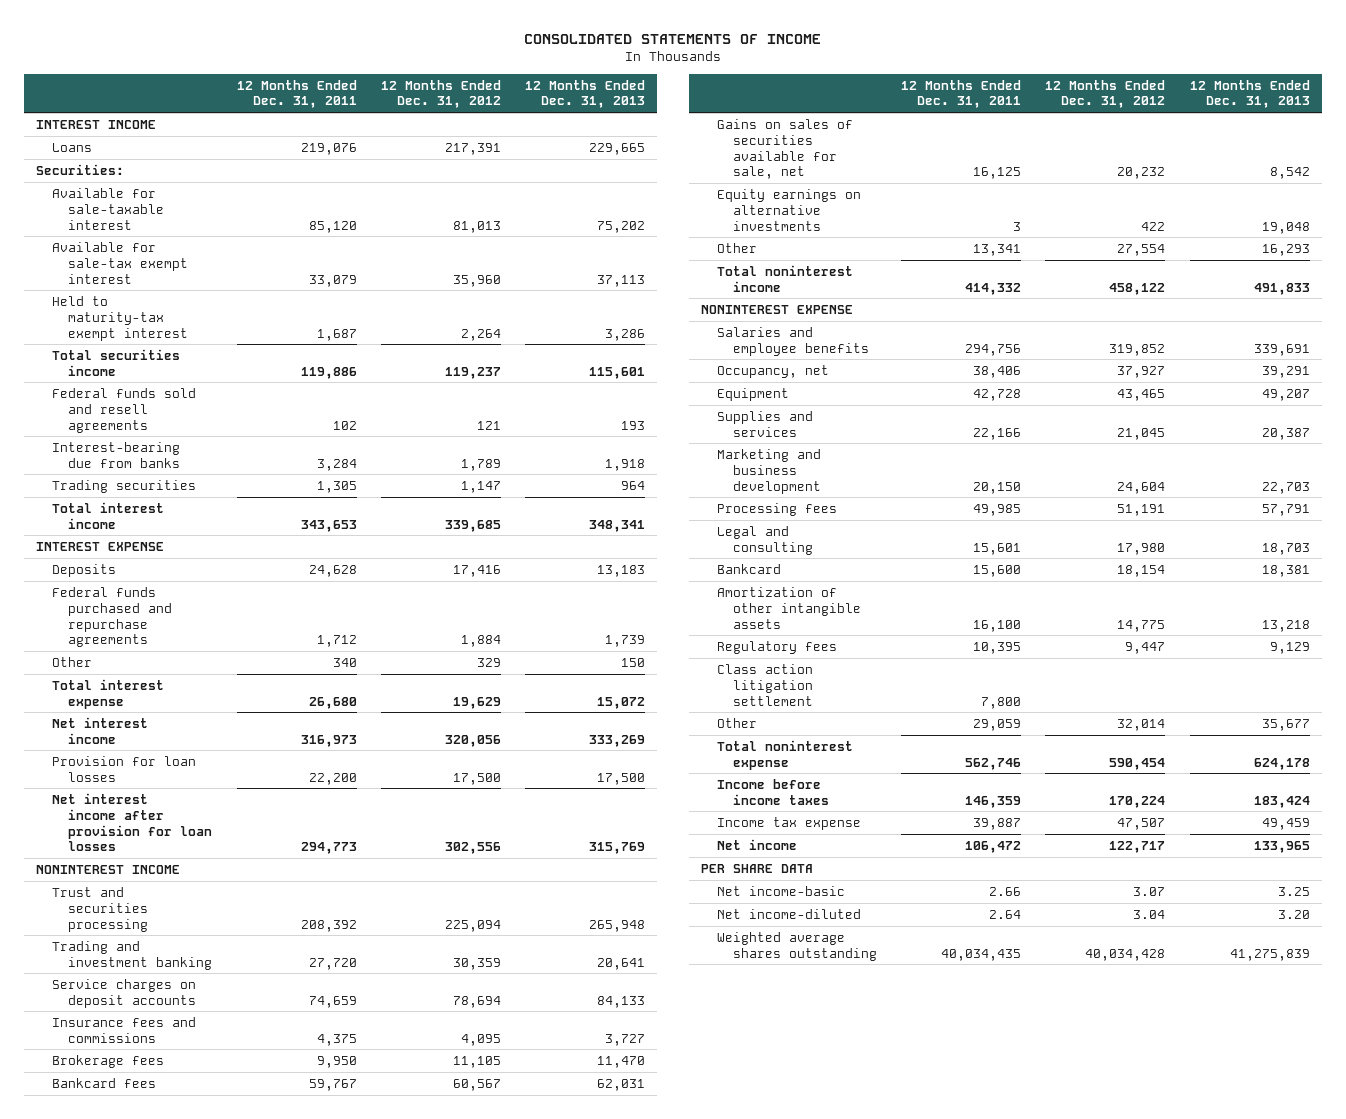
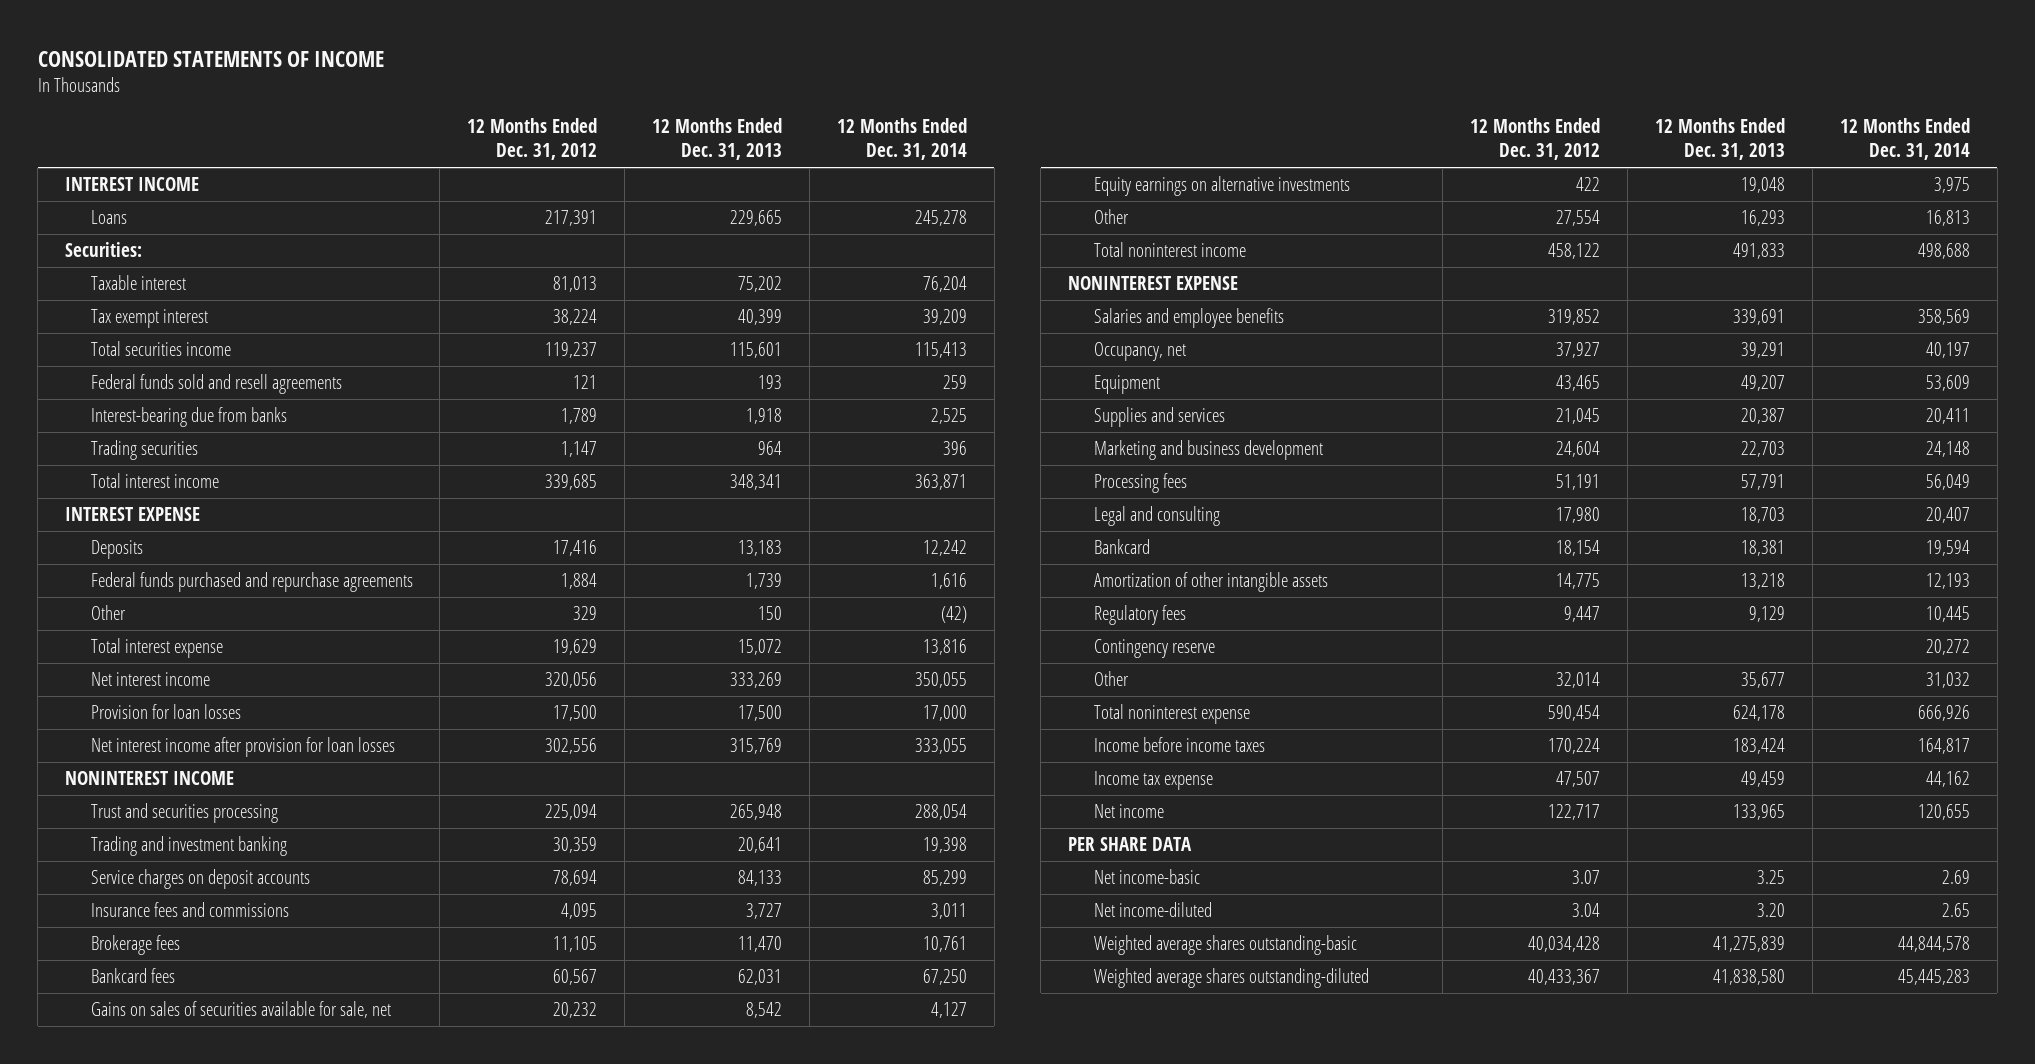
[236,79,357,109] 12 Months Ended Dec. 31, 2011 -> none
none -> [837,118,968,161] 12 Months Ended Dec. 31, 2014
[52,295,189,341] Held to maturity-tax exempt interest -> none
[52,187,165,230] Available for sale-taxable interest -> [90,275,186,291] Taxable interest
[52,241,189,284] Available for sale-tax exempt interest -> [90,309,208,329] Tax exempt interest
[452,274,501,287] 35,960 -> [553,309,598,326] 38,224
[596,274,645,287] 37,113 -> [738,309,783,326] 40,399
[717,663,814,706] Class action litigation settlement -> none
none -> [1093,639,1215,659] Contingency reserve
[717,931,878,961] Weighted average shares outstanding -> [1093,935,1357,956] Weighted average shares outstanding-basic
none -> [1093,968,1369,989] Weighted average shares outstanding-diluted

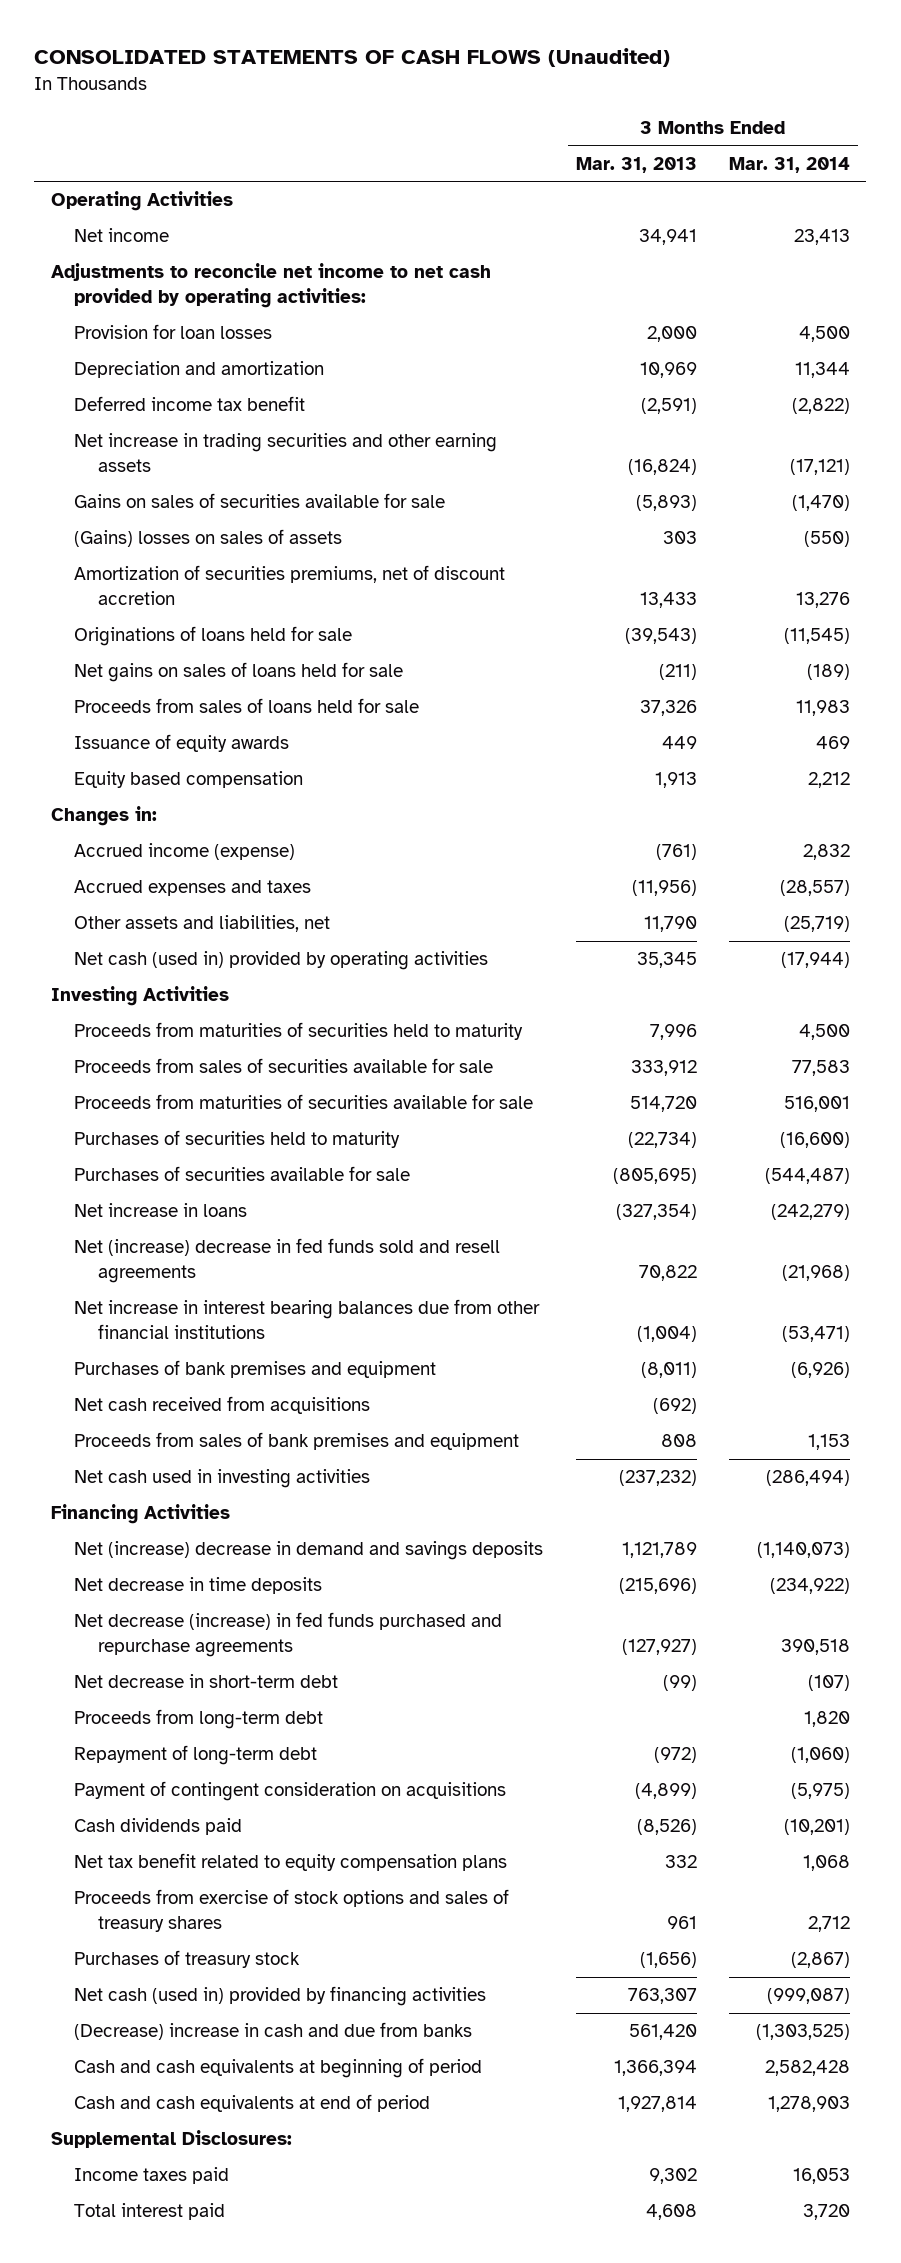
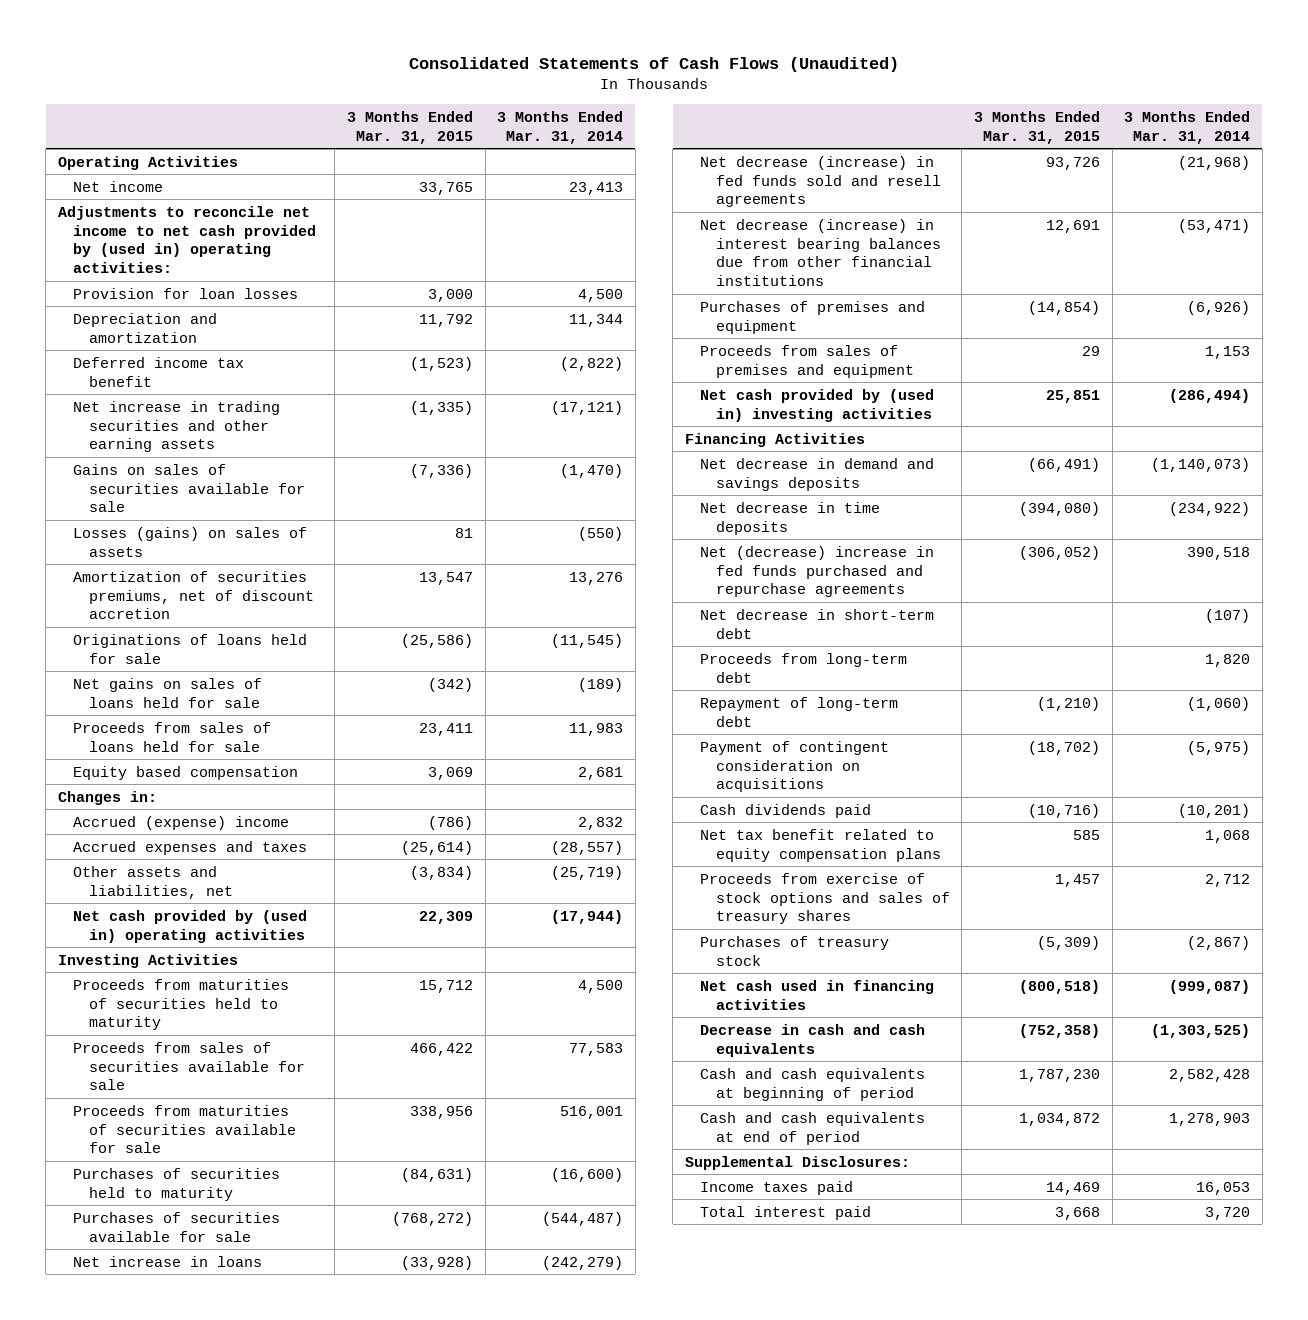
[34,48,671,68] CONSOLIDATED STATEMENTS OF CASH FLOWS (Unaudited) -> [409,56,900,72] Consolidated Statements of Cash Flows (Unaudited)
[575,156,697,173] Mar. 31, 2013 -> none
none -> [346,110,473,144] 3 Months Ended Mar. 31, 2015
[50,263,491,309] Adjustments to reconcile net income to net cash provided by operating activities: -> [57,205,317,274] Adjustments to reconcile net income to net cash provided by (used in) operating activities:
[74,529,343,548] (Gains) losses on sales of assets -> [73,526,308,557] Losses (gains) on sales of assets
[74,734,290,753] Issuance of equity awards -> none
[808,772,851,789] 2,212 -> [578,766,624,780] 2,681
[74,843,296,861] Accrued income (expense) -> [73,815,290,830] Accrued (expense) income
[74,951,489,971] Net cash (used in) provided by operating activities -> [73,909,308,943] Net cash provided by (used in) operating activities
[74,1396,371,1415] Net cash received from acquisitions -> none
[74,1238,501,1284] Net (increase) decrease in fed funds sold and resell agreements -> [700,155,941,208] Net decrease (increase) in fed funds sold and resell agreements
[74,1299,541,1340] Net increase in interest bearing balances due from other financial institutions -> [700,218,941,287] Net decrease (increase) in interest bearing balances due from other financial institutions
[74,1360,437,1379] Purchases of bank premises and equipment -> [700,300,926,334] Purchases of premises and equipment
[74,1432,520,1451] Proceeds from sales of bank premises and equipment -> [700,344,914,378] Proceeds from sales of premises and equipment
[74,1469,371,1489] Net cash used in investing activities -> [700,388,935,422] Net cash provided by (used in) investing activities
[74,1541,544,1561] Net (increase) decrease in demand and savings deposits -> [700,457,935,491] Net decrease in demand and savings deposits
[74,1612,503,1658] Net decrease (increase) in fed funds purchased and repurchase agreements -> [700,545,935,598] Net (decrease) increase in fed funds purchased and repurchase agreements
[74,1986,487,2007] Net cash (used in) provided by financing activities -> [700,979,935,1010] Net cash used in financing activities
[74,2022,473,2041] (Decrease) increase in cash and due from banks -> [700,1023,926,1057] Decrease in cash and cash equivalents

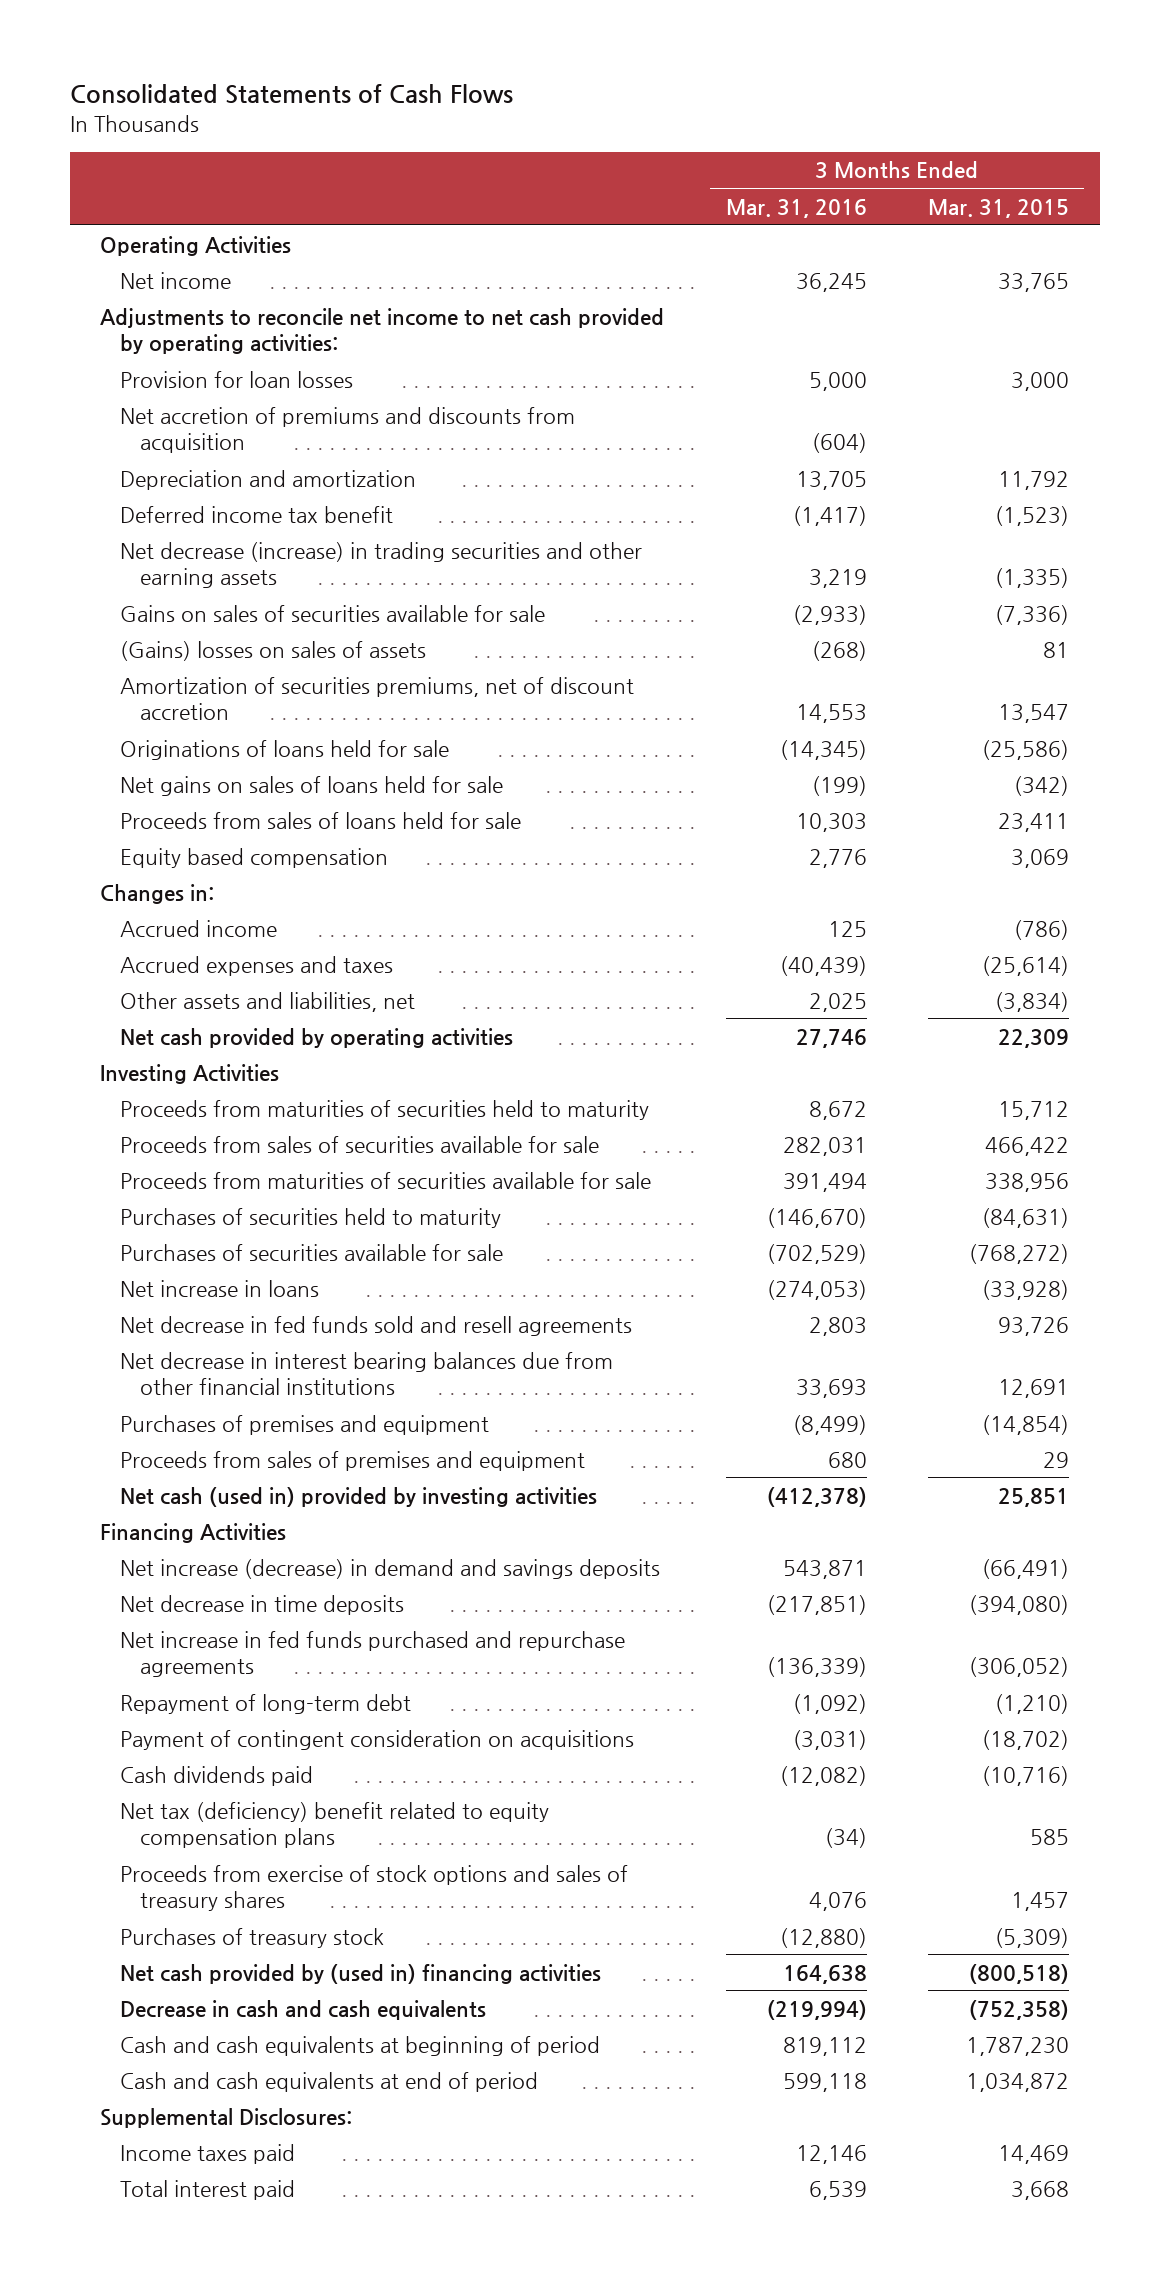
[409,56,900,72] Consolidated Statements of Cash Flows (Unaudited) -> [69,84,513,105] Consolidated Statements of Cash Flows
[497,110,624,144] 3 Months Ended Mar. 31, 2014 -> none
none -> [725,198,867,218] Mar. 31, 2016
[57,205,317,274] Adjustments to reconcile net income to net cash provided by (used in) operating activities: -> [100,307,665,355] Adjustments to reconcile net income to net cash provided by operating activities:
none -> [120,406,576,454] Net accretion of premiums and discounts from acquisition
[73,400,281,453] Net increase in trading securities and other earning assets -> [120,541,643,589] Net decrease (increase) in trading securities and other earning assets
[73,526,308,557] Losses (gains) on sales of assets -> [120,640,427,661] (Gains) losses on sales of assets
[73,815,290,830] Accrued (expense) income -> [120,919,278,937] Accrued income
[73,909,308,943] Net cash provided by (used in) operating activities -> [120,1027,514,1048] Net cash provided by operating activities
[700,155,941,208] Net decrease (increase) in fed funds sold and resell agreements -> [120,1315,633,1336] Net decrease in fed funds sold and resell agreements
[700,218,941,287] Net decrease (increase) in interest bearing balances due from other financial institutions -> [120,1351,614,1396] Net decrease in interest bearing balances due from other financial institutions
[700,388,935,422] Net cash provided by (used in) investing activities -> [120,1486,598,1507] Net cash (used in) provided by investing activities
[700,457,935,491] Net decrease in demand and savings deposits -> [120,1558,661,1579] Net increase (decrease) in demand and savings deposits
[700,608,935,639] Net decrease in short-term debt -> none
[700,652,908,683] Proceeds from long-term debt -> none
[700,545,935,598] Net (decrease) increase in fed funds purchased and repurchase agreements -> [120,1630,626,1678] Net increase in fed funds purchased and repurchase agreements
[700,828,941,862] Net tax benefit related to equity compensation plans -> [120,1801,550,1849] Net tax (deficiency) benefit related to equity compensation plans
[700,979,935,1010] Net cash used in financing activities -> [120,1963,602,1984] Net cash provided by (used in) financing activities

